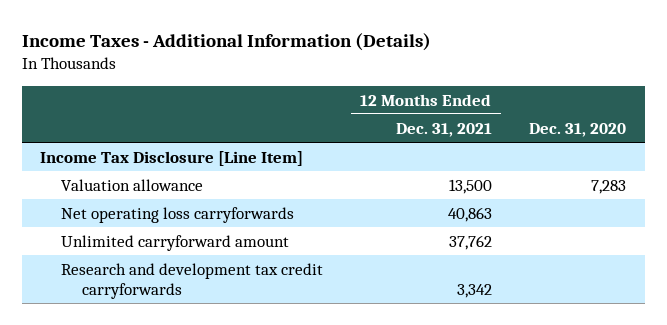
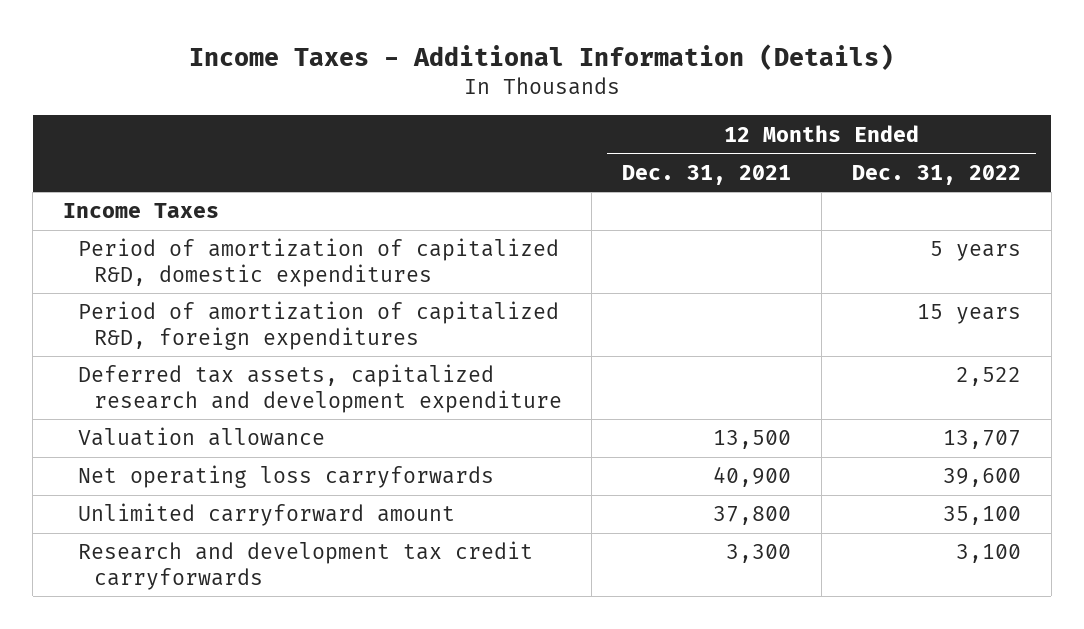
[529,122,627,137] Dec. 31, 2020 -> none
none -> [851,164,1021,185] Dec. 31, 2022
[40,150,304,166] Income Tax Disclosure [Line Item] -> [63,203,220,219] Income Taxes
none -> [78,238,560,287] Period of amortization of capitalized R&D, domestic expenditures
none -> [78,301,560,350] Period of amortization of capitalized R&D, foreign expenditures
none -> [78,364,562,413] Deferred tax assets, capitalized research and development expenditure
[447,206,492,222] 40,863 -> [713,466,792,488] 40,900
[448,234,492,250] 37,762 -> [713,506,792,526] 37,800
[456,283,492,298] 3,342 -> [726,544,792,564] 3,300

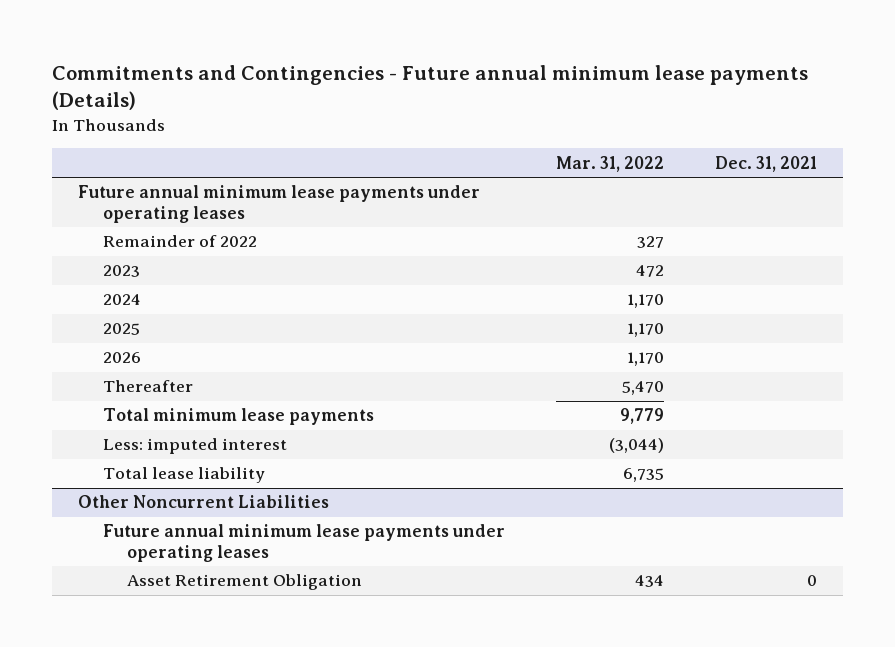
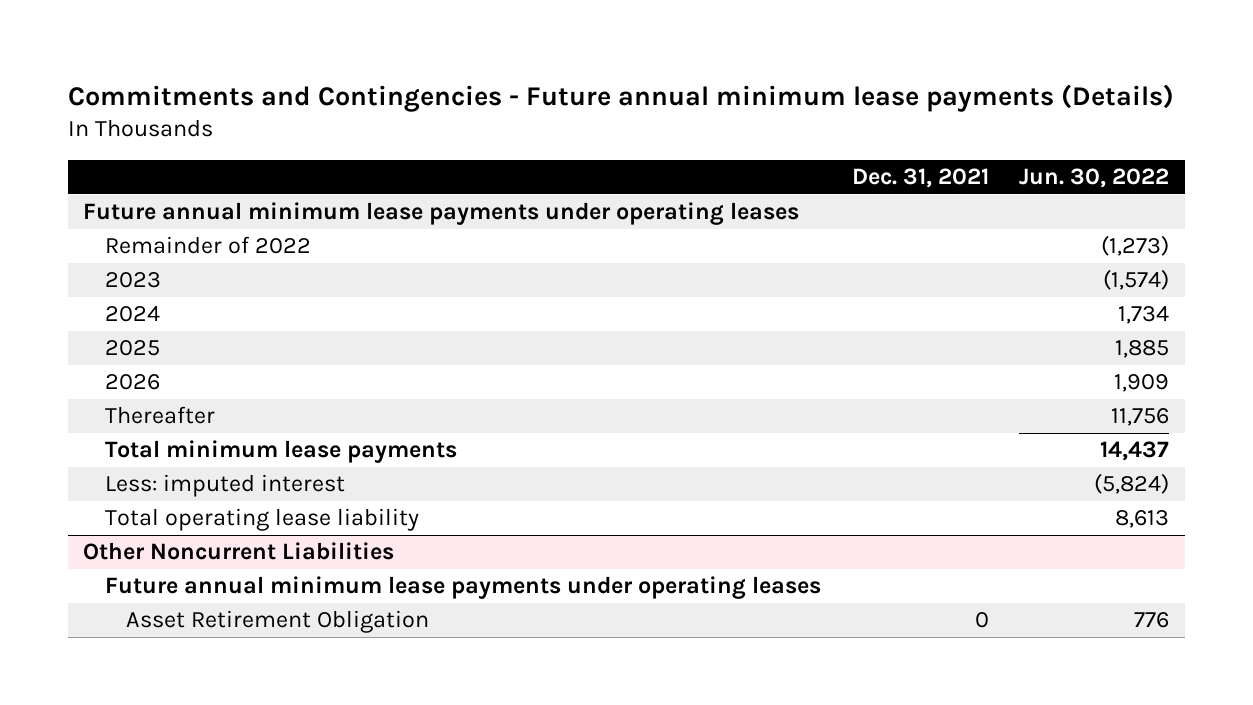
[555,155,664,172] Mar. 31, 2022 -> none
none -> [1019,168,1170,189] Jun. 30, 2022
[102,467,265,484] Total lease liability -> [104,508,419,532] Total operating lease liability

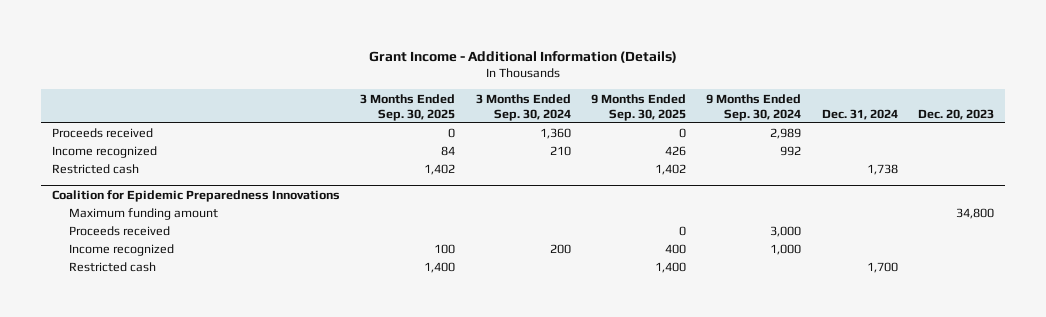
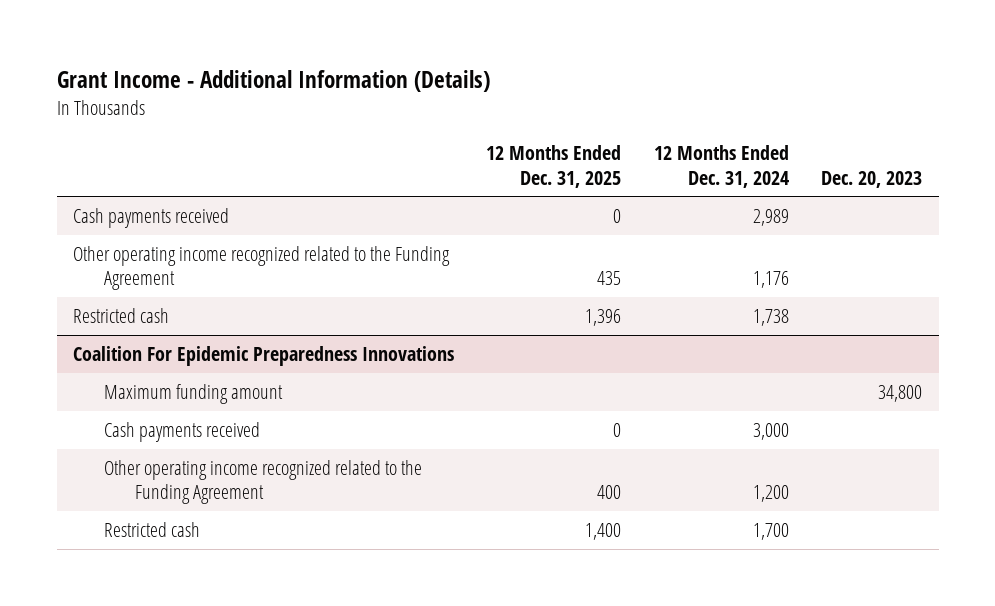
[360,93,456,121] 3 Months Ended Sep. 30, 2025 -> none
[475,93,571,121] 3 Months Ended Sep. 30, 2024 -> none
[591,93,687,121] 9 Months Ended Sep. 30, 2025 -> none
[706,93,802,121] 9 Months Ended Sep. 30, 2024 -> none
[821,108,898,120] Dec. 31, 2024 -> none
none -> [486,145,622,188] 12 Months Ended Dec. 31, 2025
none -> [653,145,789,188] 12 Months Ended Dec. 31, 2024
[51,128,153,139] Proceeds received -> [72,207,229,228] Cash payments received
[51,146,157,159] Income recognized -> [72,245,450,291] Other operating income recognized related to the Funding Agreement
[51,189,340,202] Coalition for Epidemic Preparedness Innovations -> [72,345,454,366] Coalition For Epidemic Preparedness Innovations
[68,226,170,237] Proceeds received -> [104,421,261,442] Cash payments received
[68,244,174,257] Income recognized -> [104,459,423,505] Other operating income recognized related to the Funding Agreement

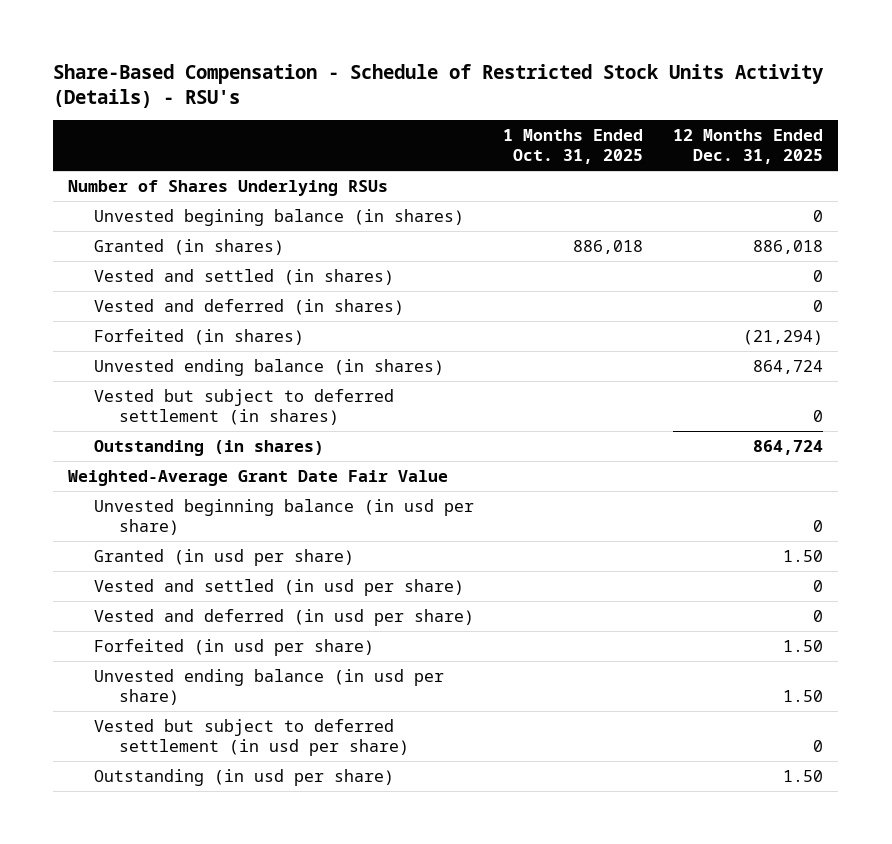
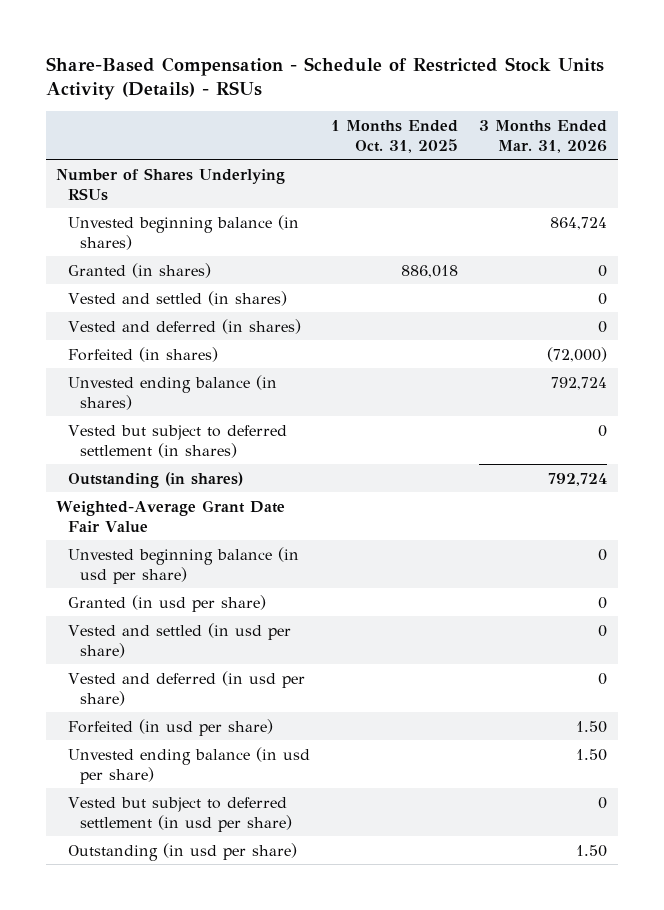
[53,63,825,109] Share-Based Compensation - Schedule of Restricted Stock Units Activity (Details) - RSU's -> [45,56,604,101] Share-Based Compensation - Schedule of Restricted Stock Units Activity (Details) - RSUs
[673,129,824,165] 12 Months Ended Dec. 31, 2025 -> none
none -> [479,119,608,153] 3 Months Ended Mar. 31, 2026
[93,209,464,227] Unvested begining balance (in shares) -> [68,214,300,250] Unvested beginning balance (in shares)

